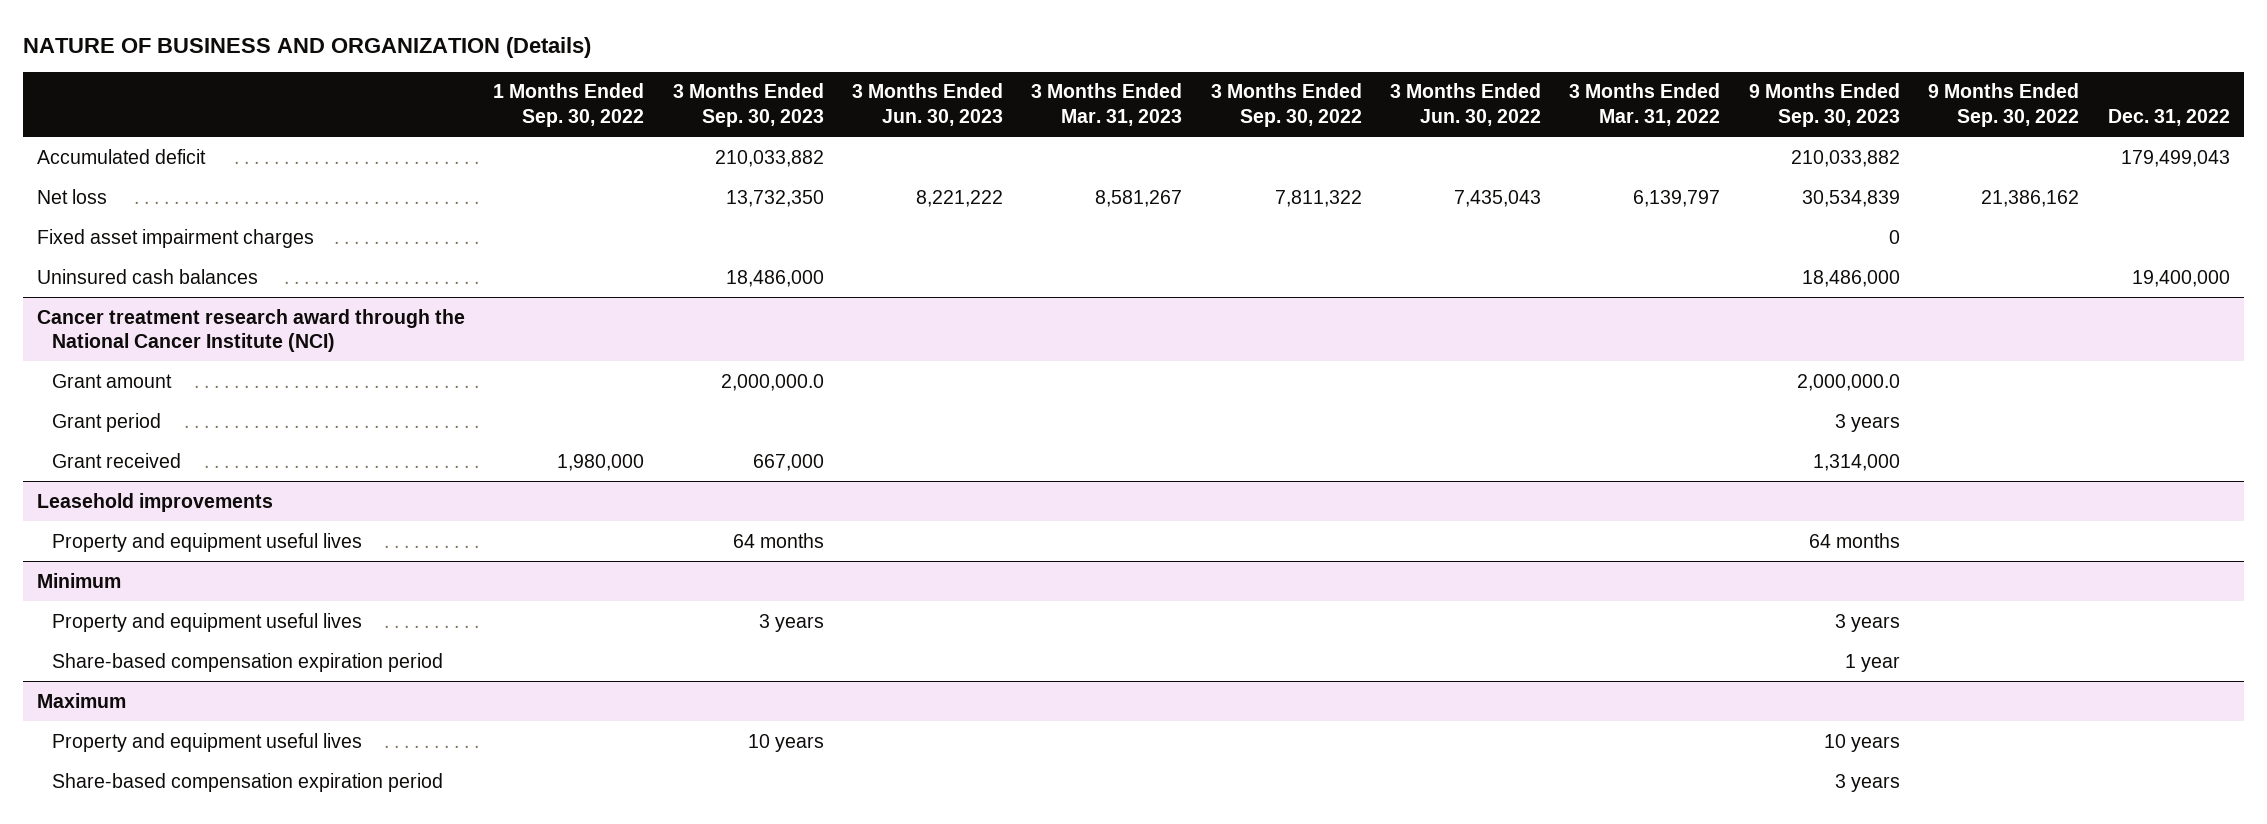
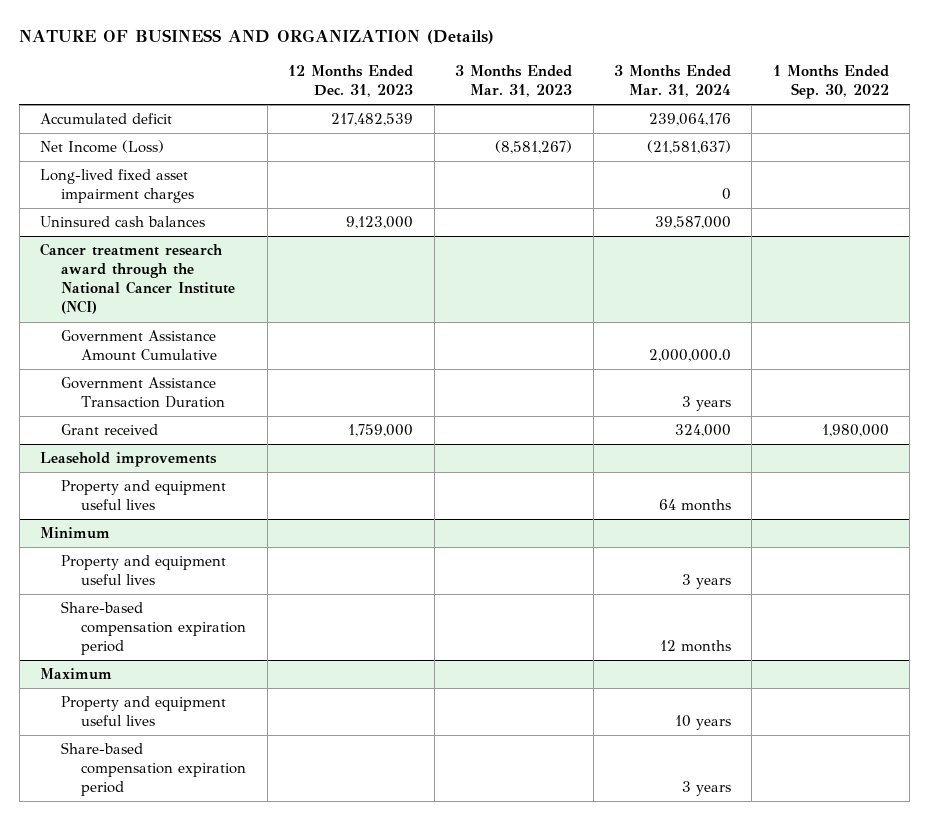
[672,83,824,128] 3 Months Ended Sep. 30, 2023 -> none
[852,83,1004,127] 3 Months Ended Jun. 30, 2023 -> none
[1210,83,1362,128] 3 Months Ended Sep. 30, 2022 -> none
[1390,83,1542,127] 3 Months Ended Jun. 30, 2022 -> none
[1569,83,1721,127] 3 Months Ended Mar. 31, 2022 -> none
[1748,83,1900,128] 9 Months Ended Sep. 30, 2023 -> none
[1928,83,2080,128] 9 Months Ended Sep. 30, 2022 -> none
[2107,109,2230,127] Dec. 31, 2022 -> none
none -> [288,65,414,98] 12 Months Ended Dec. 31, 2023
none -> [614,65,732,98] 3 Months Ended Mar. 31, 2024
[36,188,107,204] Net loss -> [40,140,165,154] Net Income (Loss)
[1095,189,1183,207] 8,581,267 -> [495,140,573,155] (8,581,267)
[36,228,314,248] Fixed asset impairment charges -> [40,169,194,204] Long-lived fixed asset impairment charges
[51,373,172,388] Grant amount -> [60,330,218,362] Government Assistance Amount Cumulative
[51,412,161,432] Grant period -> [60,377,226,409] Government Assistance Transaction Duration

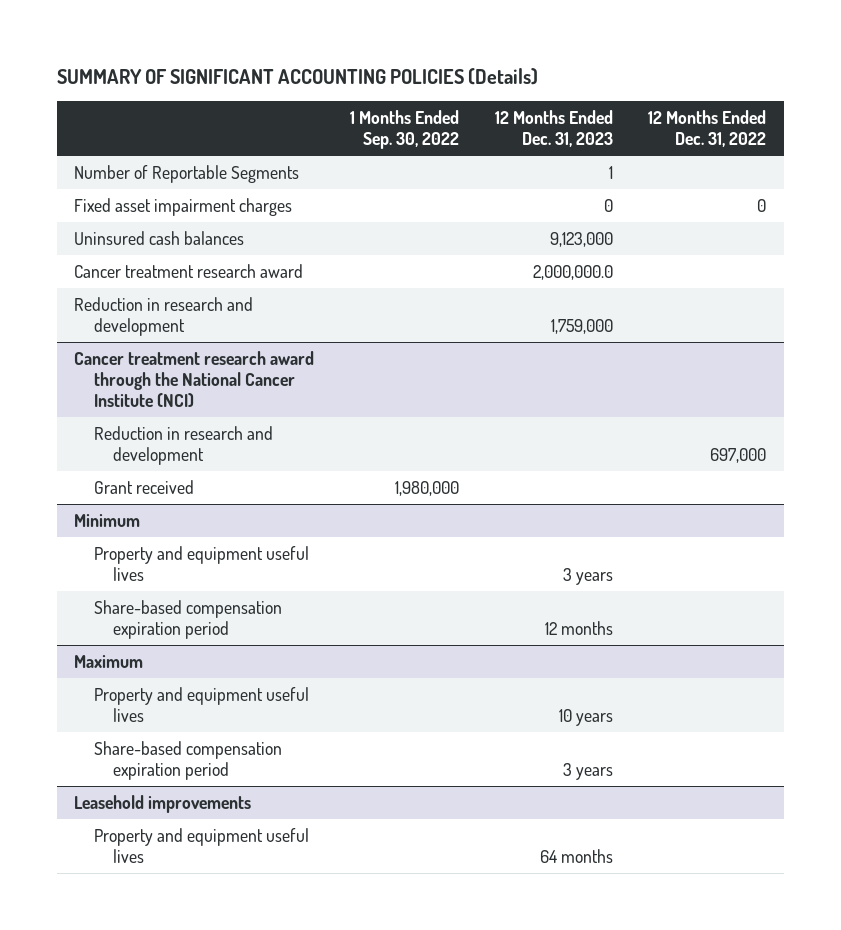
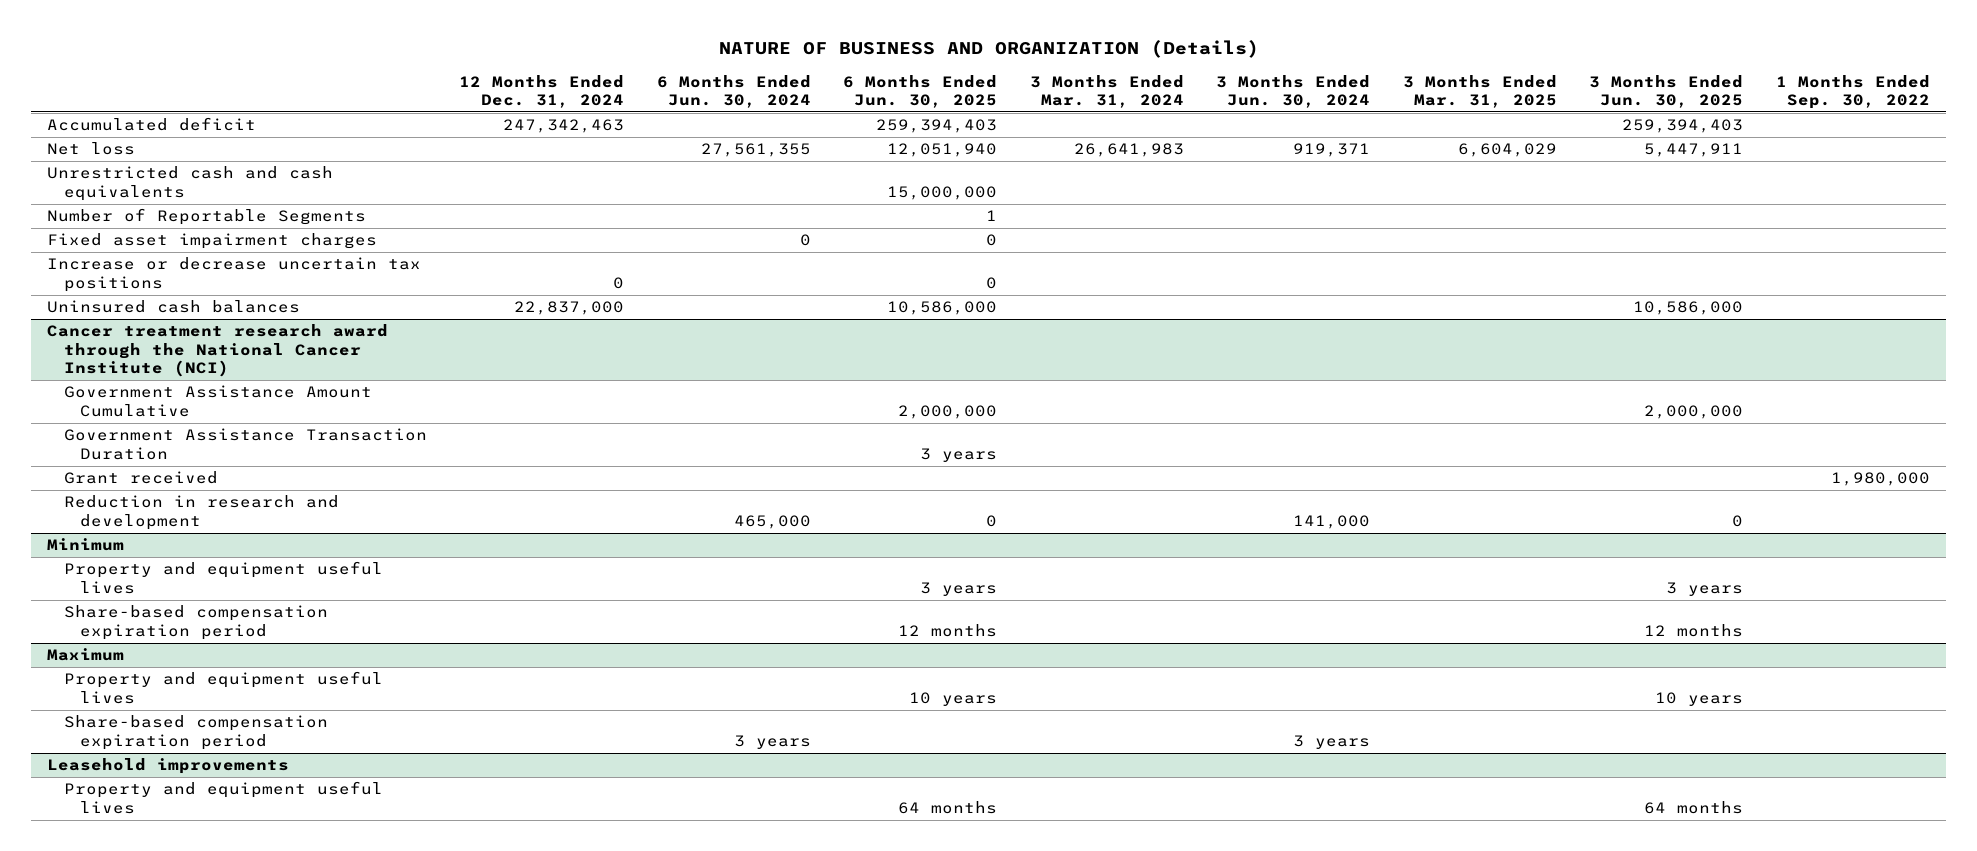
[56,67,538,85] SUMMARY OF SIGNIFICANT ACCOUNTING POLICIES (Details) -> [718,40,1259,59] NATURE OF BUSINESS AND ORGANIZATION (Details)
[494,109,613,148] 12 Months Ended Dec. 31, 2023 -> none
[648,109,767,148] 12 Months Ended Dec. 31, 2022 -> none
none -> [459,74,625,108] 12 Months Ended Dec. 31, 2024
none -> [656,74,811,108] 6 Months Ended Jun. 30, 2024
none -> [843,74,998,108] 6 Months Ended Jun. 30, 2025
none -> [1029,74,1184,108] 3 Months Ended Mar. 31, 2024
none -> [1216,74,1371,108] 3 Months Ended Jun. 30, 2024
none -> [1402,74,1557,108] 3 Months Ended Mar. 31, 2025
none -> [1589,74,1744,108] 3 Months Ended Jun. 30, 2025
none -> [47,117,257,132] Accumulated deficit
none -> [47,142,136,156] Net loss
none -> [47,166,334,201] Unrestricted cash and cash equivalents
none -> [47,257,422,292] Increase or decrease uncertain tax positions
[74,263,304,278] Cancer treatment research award -> none
[74,296,254,337] Reduction in research and development -> none
none -> [63,385,372,417] Government Assistance Amount Cumulative
none -> [63,428,427,460] Government Assistance Transaction Duration
[93,425,273,466] Reduction in research and development -> [63,495,339,530] Reduction in research and development

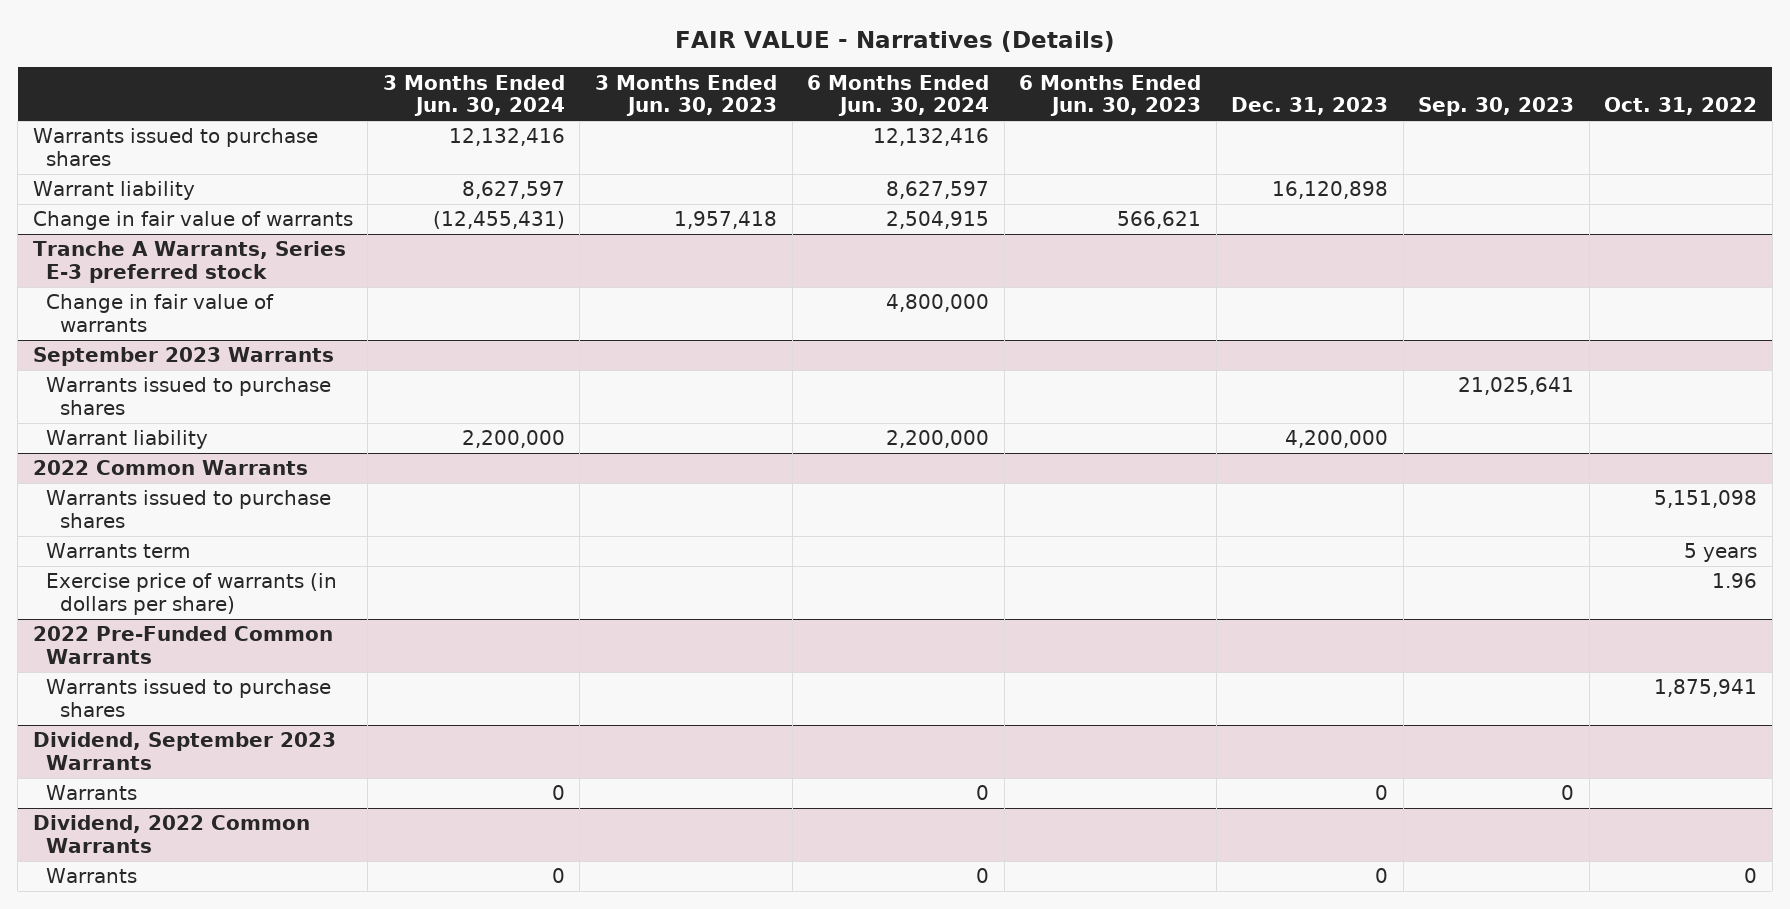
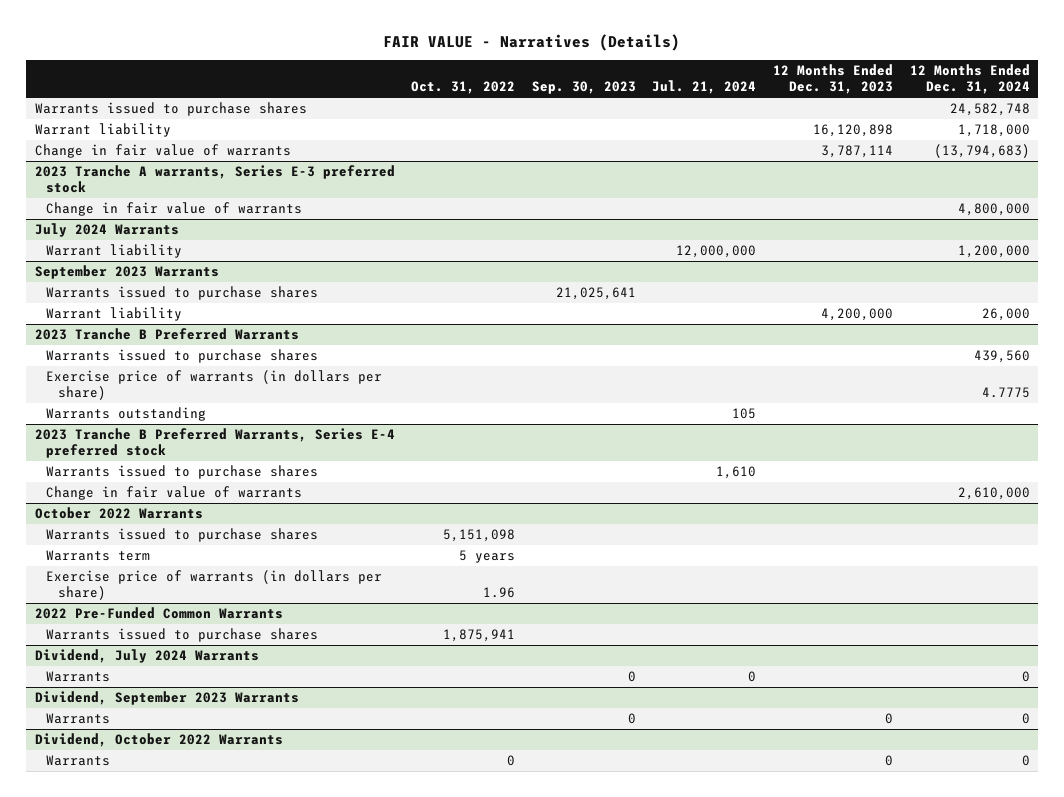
[382,74,565,117] 3 Months Ended Jun. 30, 2024 -> none
[594,74,777,117] 3 Months Ended Jun. 30, 2023 -> none
[807,74,990,117] 6 Months Ended Jun. 30, 2024 -> none
[1019,74,1202,117] 6 Months Ended Jun. 30, 2023 -> none
[1231,97,1389,116] Dec. 31, 2023 -> none
none -> [652,80,757,95] Jul. 21, 2024
none -> [772,64,893,95] 12 Months Ended Dec. 31, 2023
none -> [909,64,1030,95] 12 Months Ended Dec. 31, 2024
[32,241,346,283] Tranche A Warrants, Series E-3 preferred stock -> [34,165,395,194] 2023 Tranche A warrants, Series E-3 preferred stock
none -> [34,223,179,238] July 2024 Warrants
none -> [46,244,183,259] Warrant liability
none -> [34,328,299,341] 2023 Tranche B Preferred Warrants
none -> [46,349,319,364] Warrants issued to purchase shares
none -> [46,370,383,401] Exercise price of warrants (in dollars per share)
none -> [46,407,207,422] Warrants outstanding
none -> [34,428,395,459] 2023 Tranche B Preferred Warrants, Series E-4 preferred stock
none -> [46,465,319,480] Warrants issued to purchase shares
none -> [46,486,303,501] Change in fair value of warrants
[32,460,308,476] 2022 Common Warrants -> [34,507,203,520] October 2022 Warrants
none -> [34,649,259,664] Dividend, July 2024 Warrants
none -> [46,671,111,683] Warrants
[32,815,310,853] Dividend, 2022 Common Warrants -> [34,733,283,748] Dividend, October 2022 Warrants

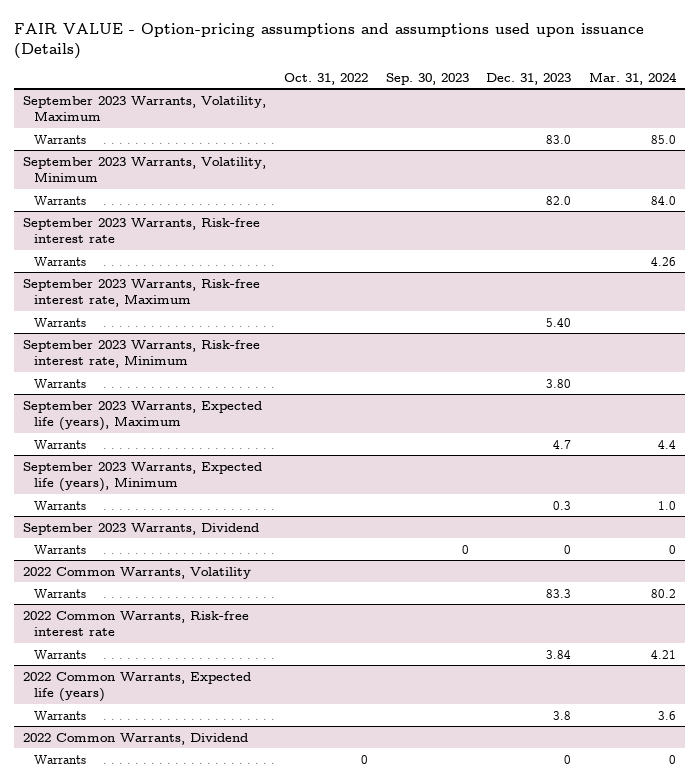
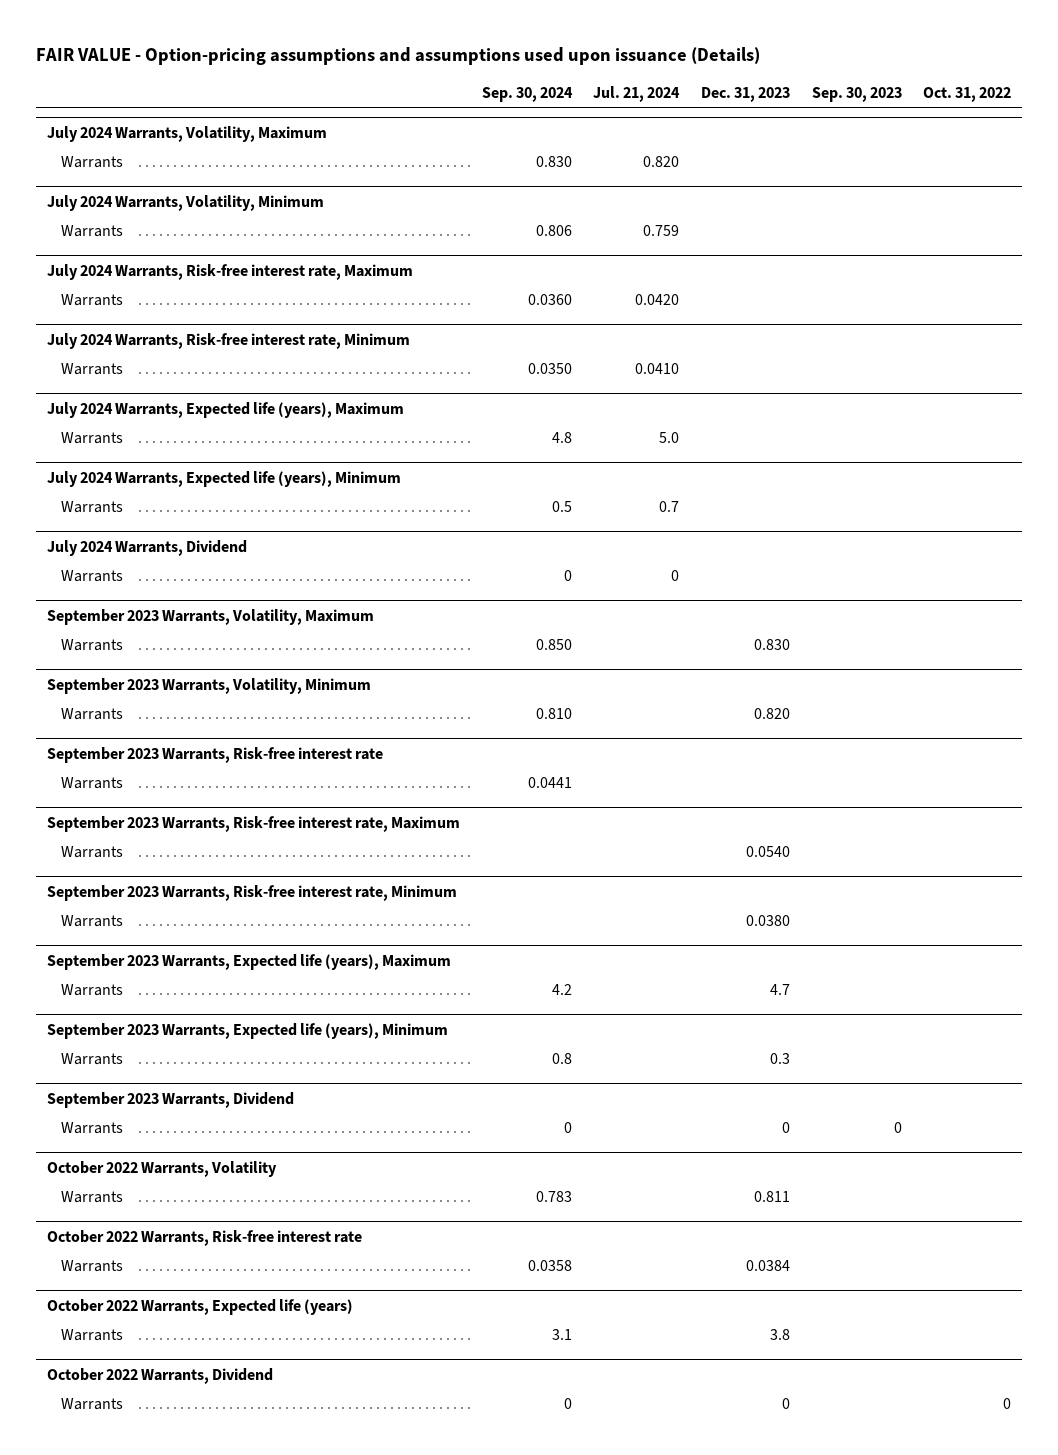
[589,71,678,85] Mar. 31, 2024 -> none
none -> [481,86,573,102] Sep. 30, 2024
none -> [593,85,681,102] Jul. 21, 2024
none -> [46,125,327,142] July 2024 Warrants, Volatility, Maximum
none -> [60,156,123,169] Warrants
none -> [46,194,324,211] July 2024 Warrants, Volatility, Minimum
none -> [60,225,123,238] Warrants
none -> [46,263,413,280] July 2024 Warrants, Risk-free interest rate, Maximum
none -> [60,294,123,307] Warrants
none -> [46,332,410,349] July 2024 Warrants, Risk-free interest rate, Minimum
none -> [60,363,123,376] Warrants
none -> [46,401,404,418] July 2024 Warrants, Expected life (years), Maximum
none -> [60,432,123,445] Warrants
none -> [46,470,401,487] July 2024 Warrants, Expected life (years), Minimum
none -> [60,501,123,514] Warrants
none -> [46,539,247,556] July 2024 Warrants, Dividend
none -> [60,570,123,583] Warrants
[546,134,572,144] 83.0 -> [753,639,790,651] 0.830
[546,195,572,205] 82.0 -> [753,708,790,720] 0.820
[546,317,572,327] 5.40 -> [745,846,790,858] 0.0540
[546,378,572,388] 3.80 -> [745,915,790,927] 0.0380
[23,566,252,579] 2022 Common Warrants, Volatility -> [46,1160,277,1177] October 2022 Warrants, Volatility
[546,588,572,598] 83.3 -> [753,1191,790,1203] 0.811
[23,610,250,636] 2022 Common Warrants, Risk-free interest rate -> [46,1229,362,1246] October 2022 Warrants, Risk-free interest rate
[546,649,572,659] 3.84 -> [745,1260,790,1272] 0.0384
[23,671,252,702] 2022 Common Warrants, Expected life (years) -> [46,1298,353,1315] October 2022 Warrants, Expected life (years)
[23,732,249,745] 2022 Common Warrants, Dividend -> [46,1367,273,1384] October 2022 Warrants, Dividend

